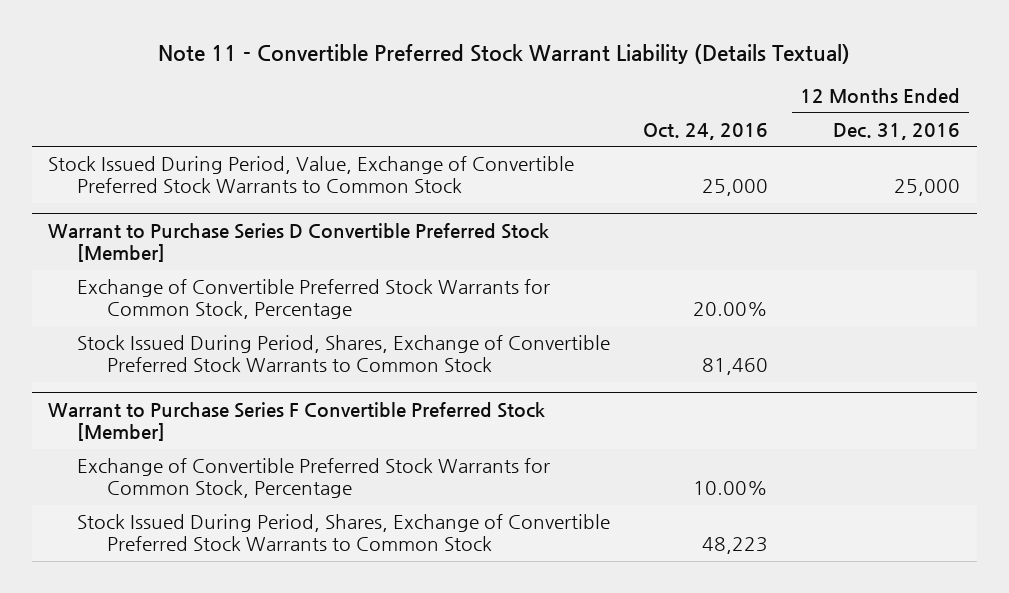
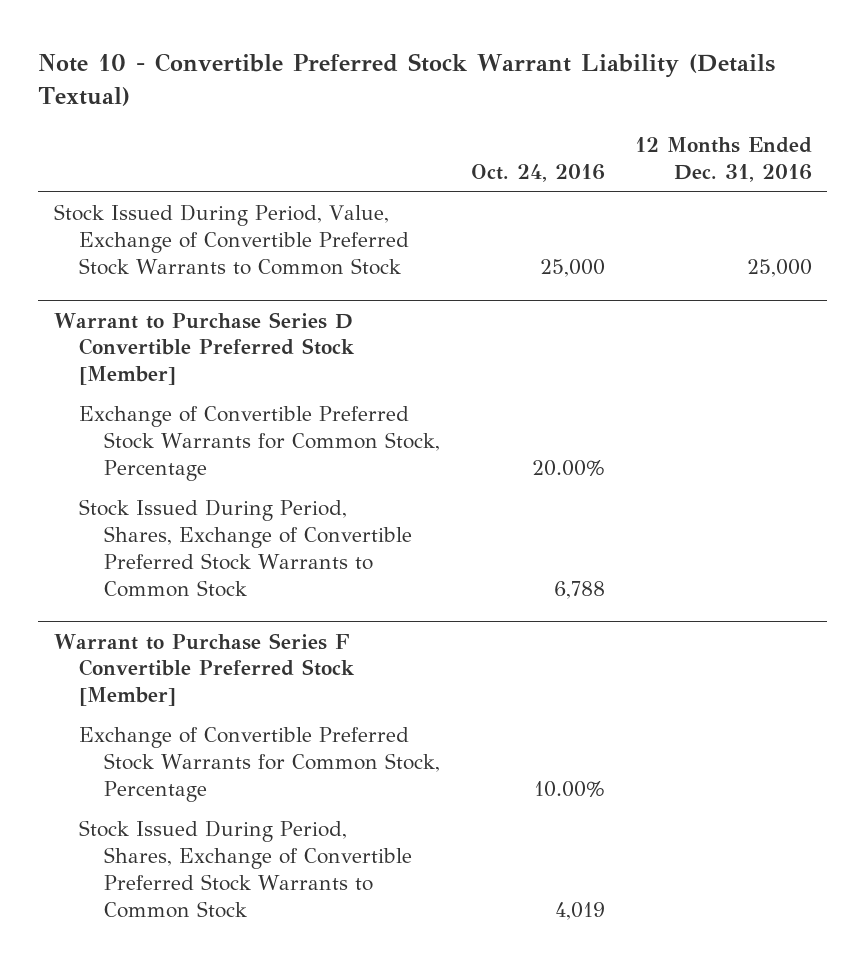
[158,44,851,65] Note 11 - Convertible Preferred Stock Warrant Liability (Details Textual) -> [38,53,776,106] Note 10 - Convertible Preferred Stock Warrant Liability (Details Textual)
[701,358,768,376] 81,460 -> [553,580,605,599] 6,788
[701,537,768,555] 48,223 -> [554,901,605,920] 4,019

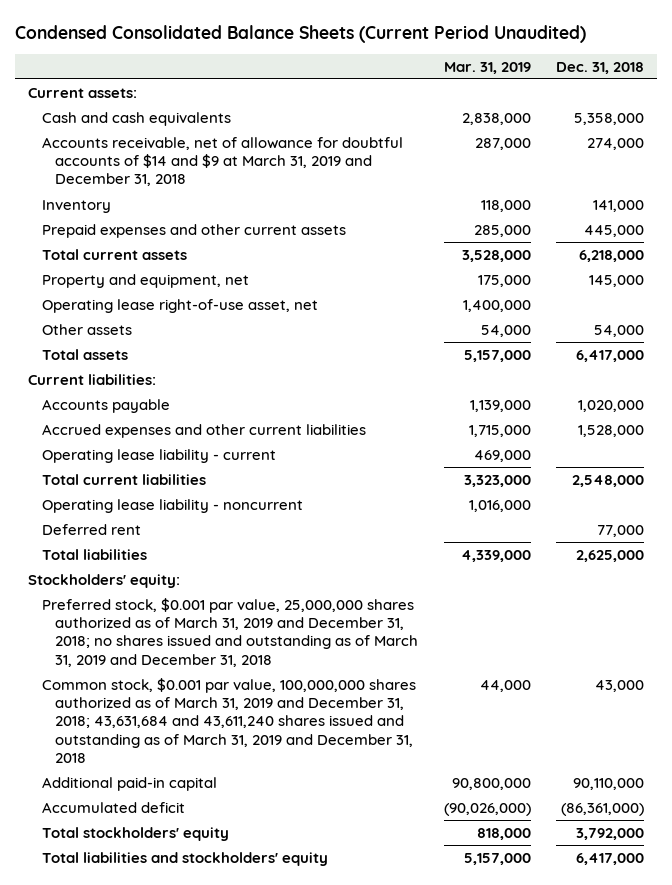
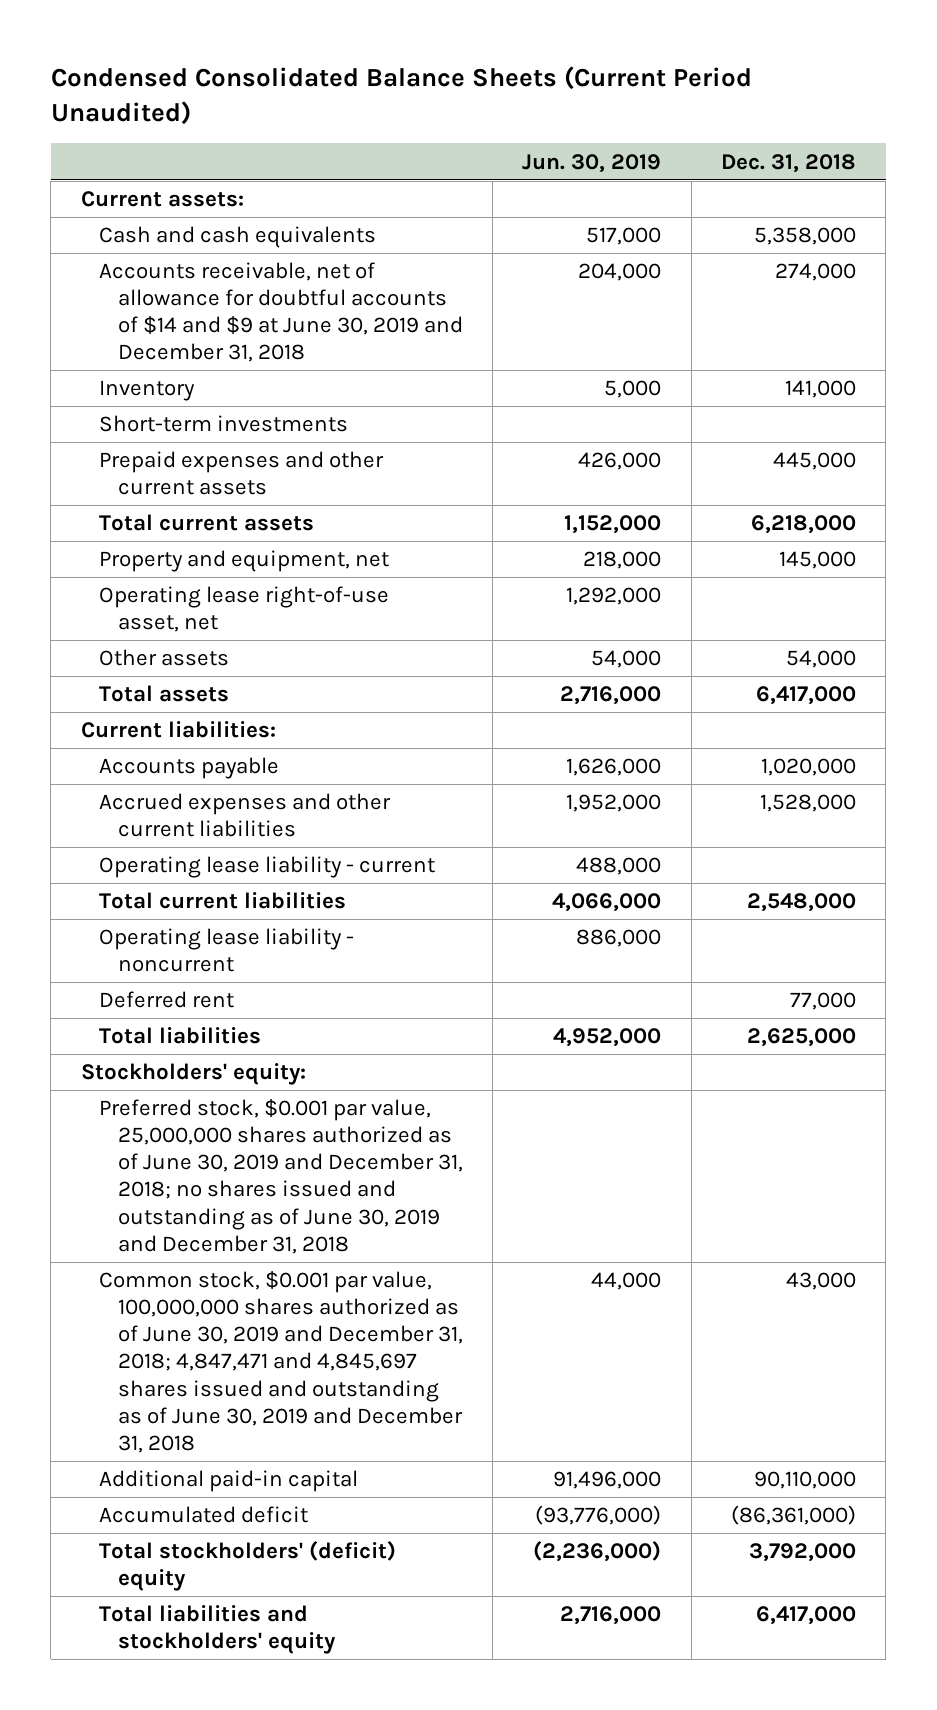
[443,61,531,74] Mar. 31, 2019 -> none
none -> [522,153,662,173] Jun. 30, 2019
[41,136,403,187] Accounts receivable, net of allowance for doubtful accounts of $14 and $9 at March 31, 2019 and December 31, 2018 -> [99,262,463,363] Accounts receivable, net of allowance for doubtful accounts of $14 and $9 at June 30, 2019 and December 31, 2018
none -> [99,415,349,433] Short-term investments
[41,597,419,667] Preferred stock, $0.001 par value, 25,000,000 shares authorized as of March 31, 2019 and December 31, 2018; no shares issued and outstanding as of March 31, 2019 and December 31, 2018 -> [99,1099,463,1254] Preferred stock, $0.001 par value, 25,000,000 shares authorized as of June 30, 2019 and December 31, 2018; no shares issued and outstanding as of June 30, 2019 and December 31, 2018
[41,677,416,764] Common stock, $0.001 par value, 100,000,000 shares authorized as of March 31, 2019 and December 31, 2018; 43,631,684 and 43,611,240 shares issued and outstanding as of March 31, 2019 and December 31, 2018 -> [99,1271,463,1453] Common stock, $0.001 par value, 100,000,000 shares authorized as of June 30, 2019 and December 31, 2018; 4,847,471 and 4,845,697 shares issued and outstanding as of June 30, 2019 and December 31, 2018
[41,826,229,841] Total stockholders' equity -> [99,1541,397,1592] Total stockholders' (deficit) equity

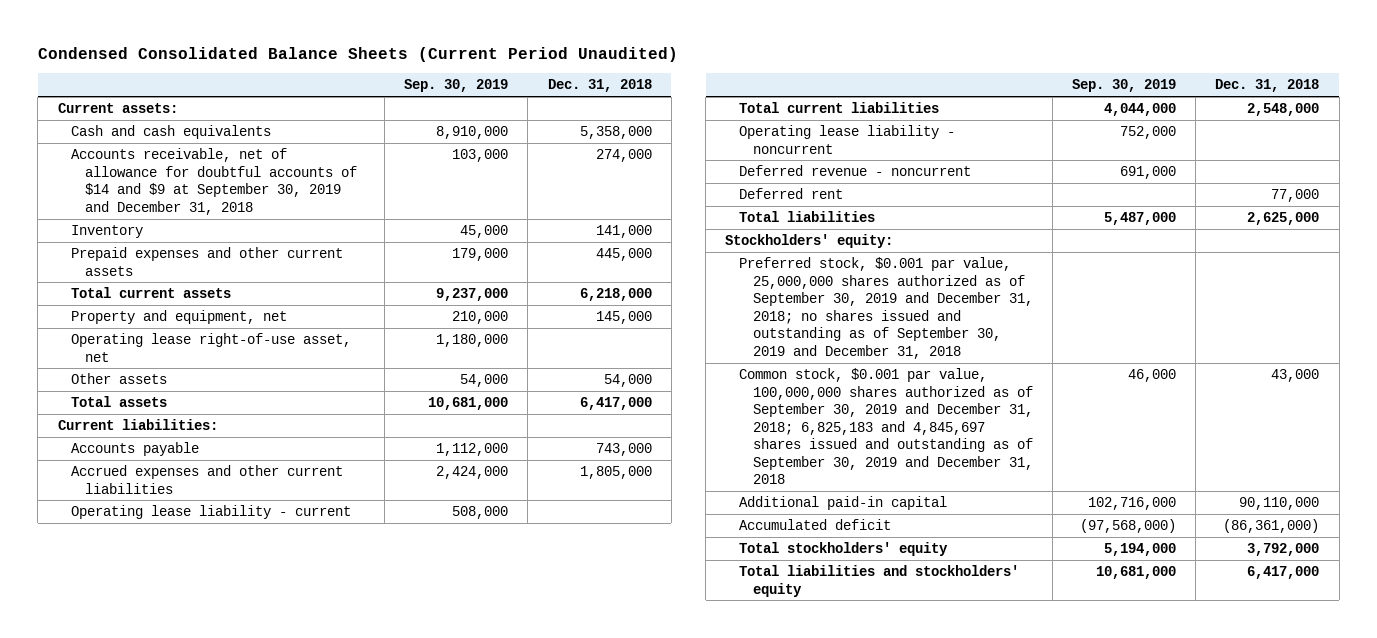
[522,153,662,173] Jun. 30, 2019 -> none
none -> [404,79,509,93] Sep. 30, 2019
[99,262,463,363] Accounts receivable, net of allowance for doubtful accounts of $14 and $9 at June 30, 2019 and December 31, 2018 -> [71,148,357,215] Accounts receivable, net of allowance for doubtful accounts of $14 and $9 at September 30, 2019 and December 31, 2018
[99,415,349,433] Short-term investments -> none
[760,758,856,777] 1,020,000 -> [595,443,652,457] 743,000
[759,794,856,813] 1,528,000 -> [579,466,652,480] 1,805,000
none -> [738,165,971,177] Deferred revenue - noncurrent
[99,1099,463,1254] Preferred stock, $0.001 par value, 25,000,000 shares authorized as of June 30, 2019 and December 31, 2018; no shares issued and outstanding as of June 30, 2019 and December 31, 2018 -> [738,257,1033,359] Preferred stock, $0.001 par value, 25,000,000 shares authorized as of September 30, 2019 and December 31, 2018; no shares issued and outstanding as of September 30, 2019 and December 31, 2018
[99,1271,463,1453] Common stock, $0.001 par value, 100,000,000 shares authorized as of June 30, 2019 and December 31, 2018; 4,847,471 and 4,845,697 shares issued and outstanding as of June 30, 2019 and December 31, 2018 -> [738,368,1033,485] Common stock, $0.001 par value, 100,000,000 shares authorized as of September 30, 2019 and December 31, 2018; 6,825,183 and 4,845,697 shares issued and outstanding as of September 30, 2019 and December 31, 2018
[99,1541,397,1592] Total stockholders' (deficit) equity -> [738,542,948,557] Total stockholders' equity

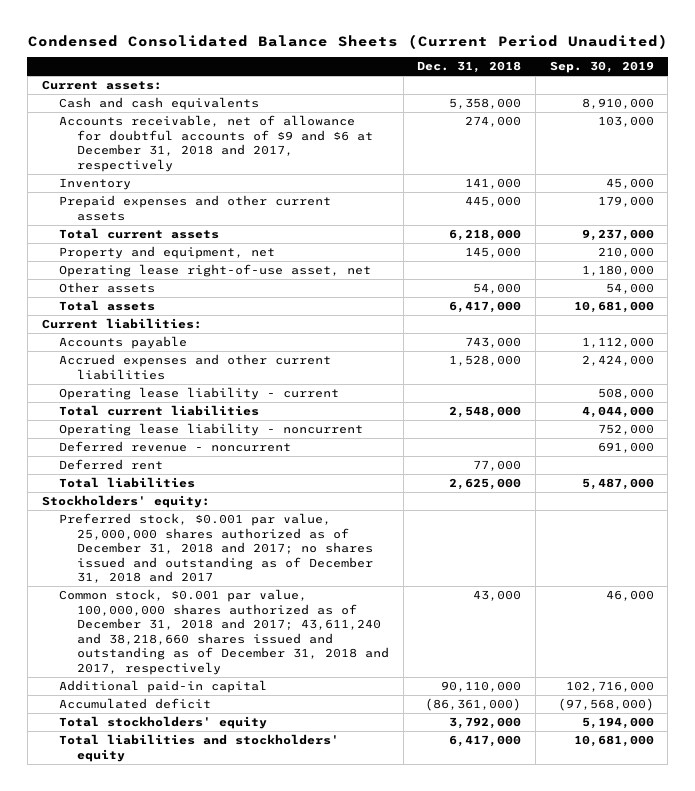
[71,148,357,215] Accounts receivable, net of allowance for doubtful accounts of $14 and $9 at September 30, 2019 and December 31, 2018 -> [59,115,373,172] Accounts receivable, net of allowance for doubtful accounts of $9 and $6 at December 31, 2018 and 2017, respectively
[579,466,652,480] 1,805,000 -> [449,355,522,367] 1,528,000
[738,257,1033,359] Preferred stock, $0.001 par value, 25,000,000 shares authorized as of September 30, 2019 and December 31, 2018; no shares issued and outstanding as of September 30, 2019 and December 31, 2018 -> [59,513,373,584] Preferred stock, $0.001 par value, 25,000,000 shares authorized as of December 31, 2018 and 2017; no shares issued and outstanding as of December 31, 2018 and 2017
[738,368,1033,485] Common stock, $0.001 par value, 100,000,000 shares authorized as of September 30, 2019 and December 31, 2018; 6,825,183 and 4,845,697 shares issued and outstanding as of September 30, 2019 and December 31, 2018 -> [59,589,389,675] Common stock, $0.001 par value, 100,000,000 shares authorized as of December 31, 2018 and 2017; 43,611,240 and 38,218,660 shares issued and outstanding as of December 31, 2018 and 2017, respectively

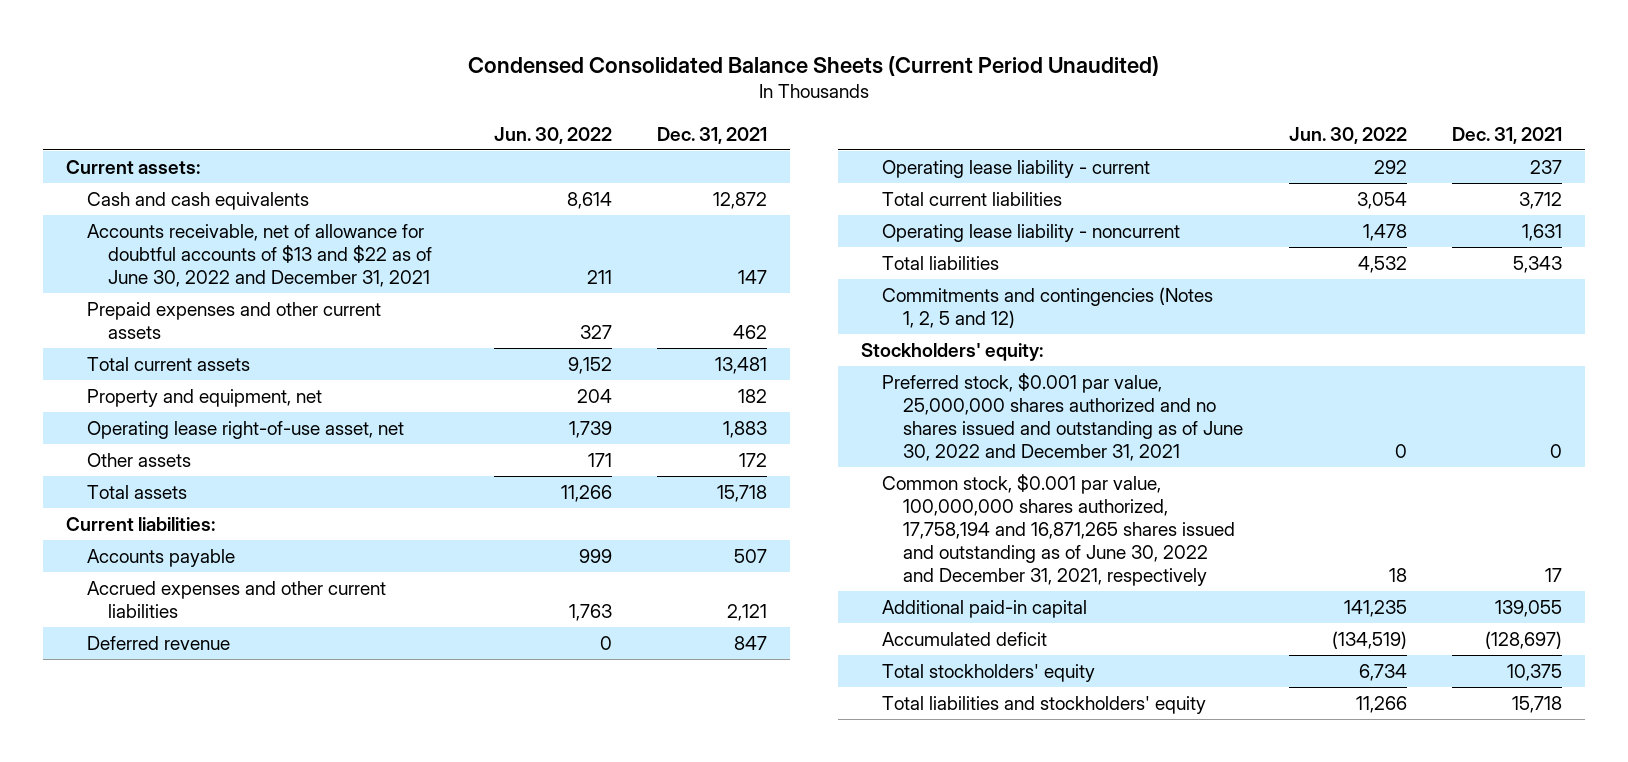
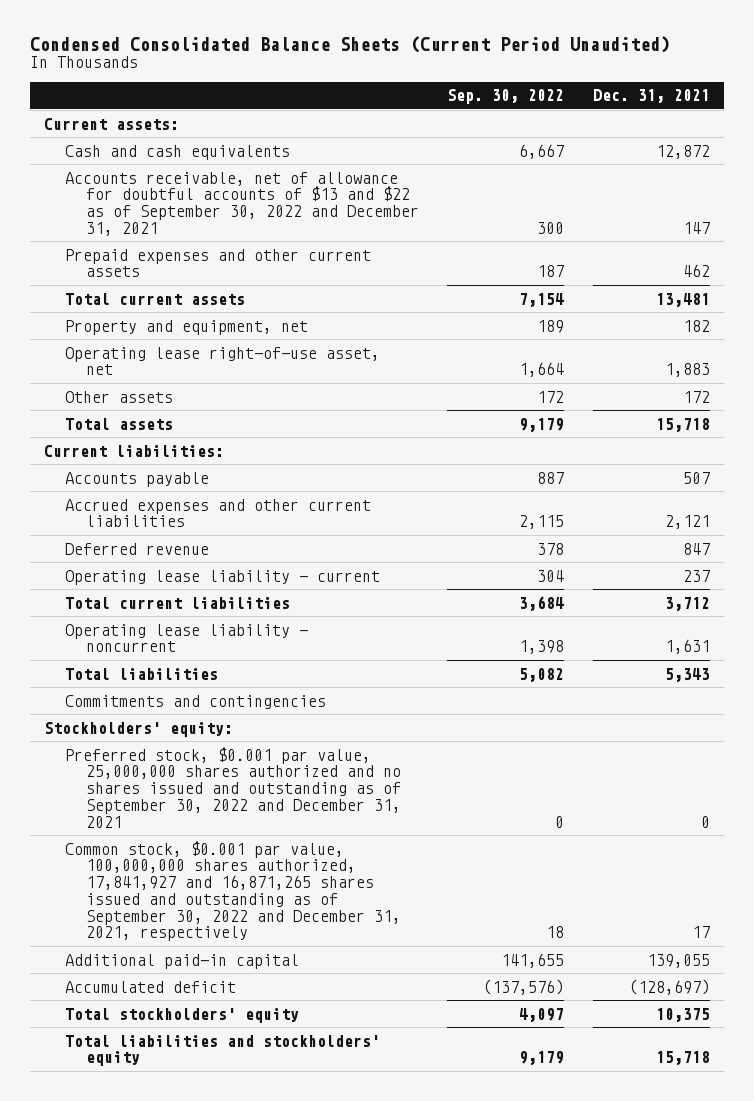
[493,126,612,144] Jun. 30, 2022 -> none
none -> [447,89,565,105] Sep. 30, 2022
[86,224,432,288] Accounts receivable, net of allowance for doubtful accounts of $13 and $22 as of June 30, 2022 and December 31, 2021 -> [64,171,419,236] Accounts receivable, net of allowance for doubtful accounts of $13 and $22 as of September 30, 2022 and December 31, 2021
[881,287,1213,329] Commitments and contingencies (Notes 1, 2, 5 and 12) -> [64,694,326,709] Commitments and contingencies
[881,373,1243,462] Preferred stock, $0.001 par value, 25,000,000 shares authorized and no shares issued and outstanding as of June 30, 2022 and December 31, 2021 -> [64,746,401,828] Preferred stock, $0.001 par value, 25,000,000 shares authorized and no shares issued and outstanding as of September 30, 2022 and December 31, 2021
[881,474,1235,587] Common stock, $0.001 par value, 100,000,000 shares authorized, 17,758,194 and 16,871,265 shares issued and outstanding as of June 30, 2022 and December 31, 2021, respectively -> [64,840,401,942] Common stock, $0.001 par value, 100,000,000 shares authorized, 17,841,927 and 16,871,265 shares issued and outstanding as of September 30, 2022 and December 31, 2021, respectively

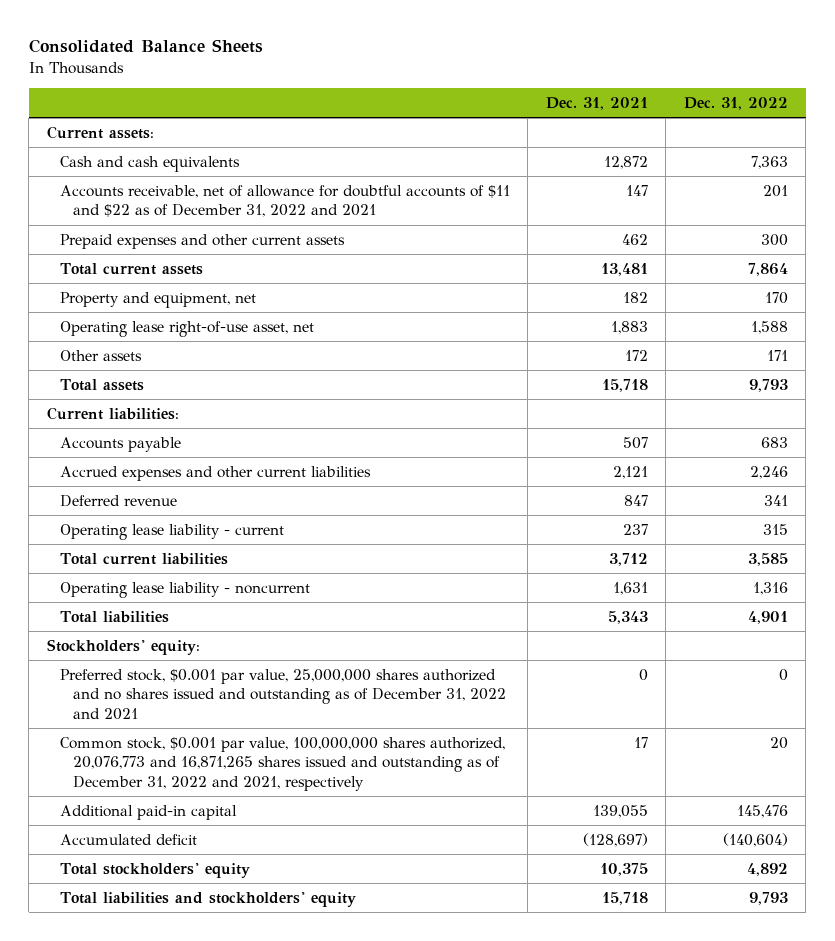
[30,35,671,53] Condensed Consolidated Balance Sheets (Current Period Unaudited) -> [28,39,263,54] Consolidated Balance Sheets
[447,89,565,105] Sep. 30, 2022 -> none
none -> [683,96,788,110] Dec. 31, 2022
[64,171,419,236] Accounts receivable, net of allowance for doubtful accounts of $13 and $22 as of September 30, 2022 and December 31, 2021 -> [59,184,510,218] Accounts receivable, net of allowance for doubtful accounts of $11 and $22 as of December 31, 2022 and 2021
[64,694,326,709] Commitments and contingencies -> none
[64,746,401,828] Preferred stock, $0.001 par value, 25,000,000 shares authorized and no shares issued and outstanding as of September 30, 2022 and December 31, 2021 -> [59,668,506,721] Preferred stock, $0.001 par value, 25,000,000 shares authorized and no shares issued and outstanding as of December 31, 2022 and 2021
[64,840,401,942] Common stock, $0.001 par value, 100,000,000 shares authorized, 17,841,927 and 16,871,265 shares issued and outstanding as of September 30, 2022 and December 31, 2021, respectively -> [59,736,505,792] Common stock, $0.001 par value, 100,000,000 shares authorized, 20,076,773 and 16,871,265 shares issued and outstanding as of December 31, 2022 and 2021, respectively

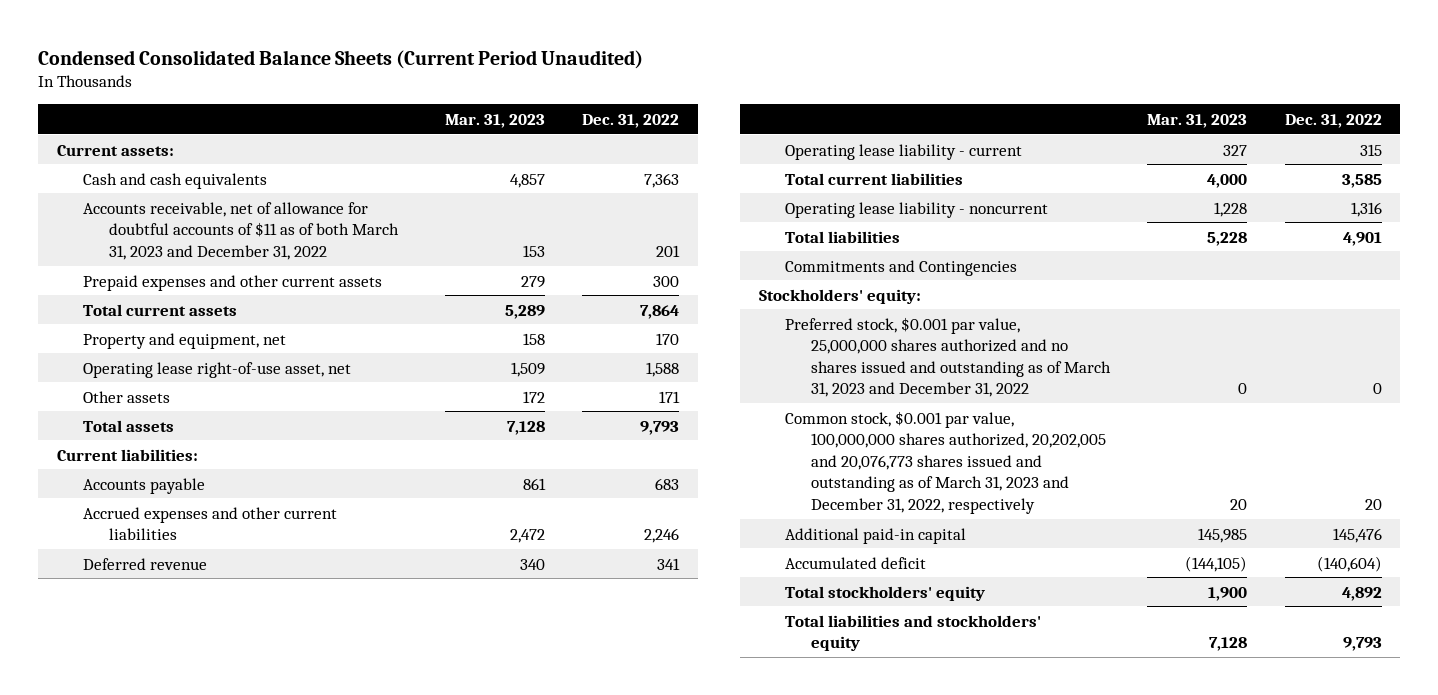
[28,39,263,54] Consolidated Balance Sheets -> [38,49,644,69] Condensed Consolidated Balance Sheets (Current Period Unaudited)
[545,96,648,110] Dec. 31, 2021 -> none
none -> [445,113,546,128] Mar. 31, 2023
[59,184,510,218] Accounts receivable, net of allowance for doubtful accounts of $11 and $22 as of December 31, 2022 and 2021 -> [82,201,399,260] Accounts receivable, net of allowance for doubtful accounts of $11 as of both March 31, 2023 and December 31, 2022
none -> [784,259,1017,276] Commitments and Contingencies
[59,668,506,721] Preferred stock, $0.001 par value, 25,000,000 shares authorized and no shares issued and outstanding as of December 31, 2022 and 2021 -> [784,316,1111,398] Preferred stock, $0.001 par value, 25,000,000 shares authorized and no shares issued and outstanding as of March 31, 2023 and December 31, 2022
[59,736,505,792] Common stock, $0.001 par value, 100,000,000 shares authorized, 20,076,773 and 16,871,265 shares issued and outstanding as of December 31, 2022 and 2021, respectively -> [784,410,1106,515] Common stock, $0.001 par value, 100,000,000 shares authorized, 20,202,005 and 20,076,773 shares issued and outstanding as of March 31, 2023 and December 31, 2022, respectively

